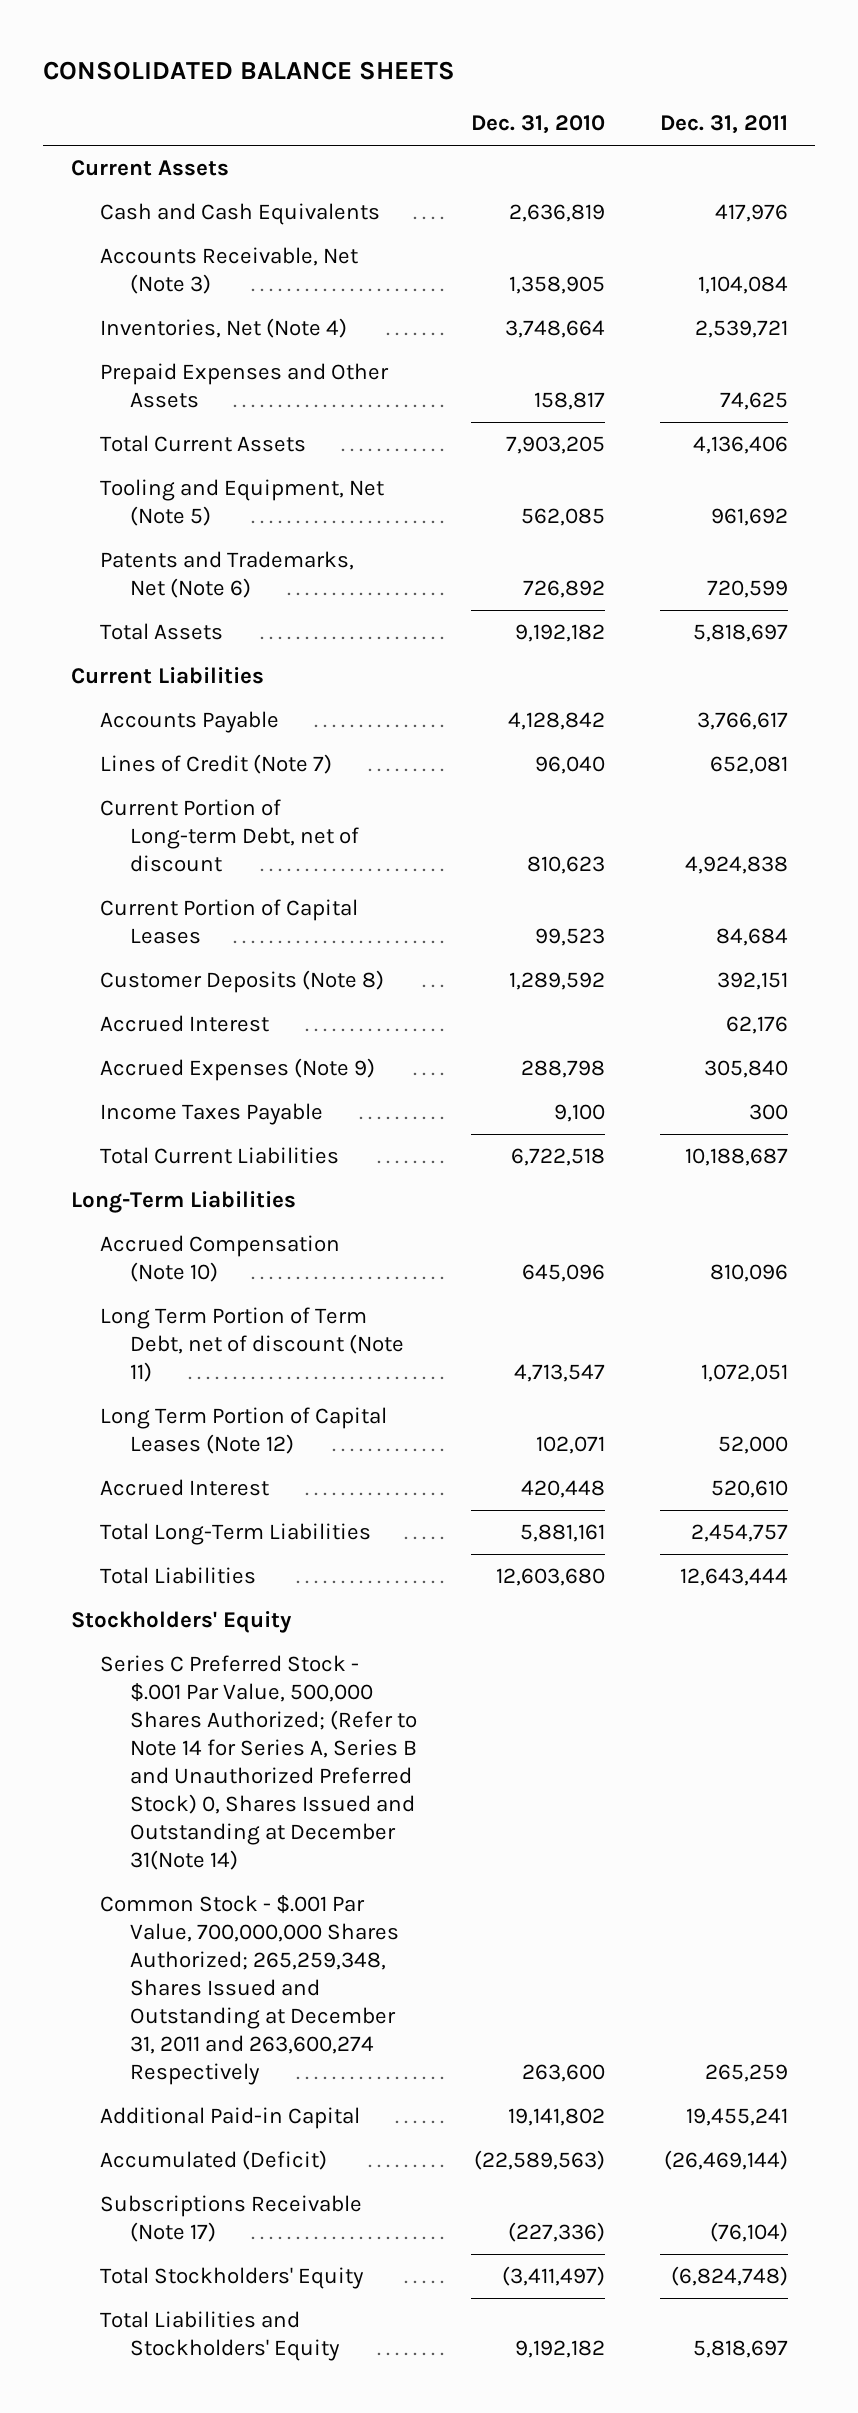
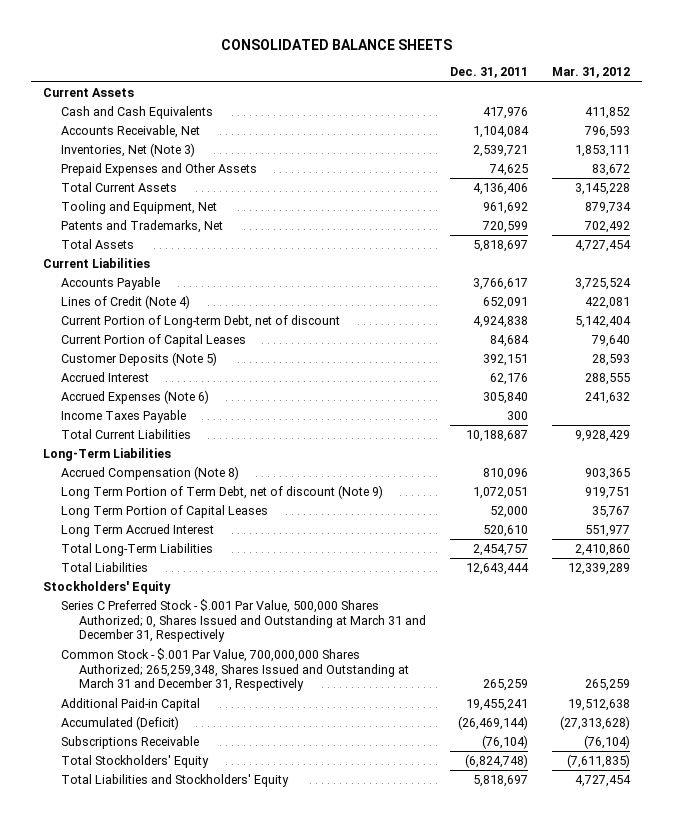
[471,115,606,135] Dec. 31, 2010 -> none
none -> [552,67,631,79] Mar. 31, 2012
[100,247,359,295] Accounts Receivable, Net (Note 3) -> [61,125,201,139] Accounts Receivable, Net
[100,318,348,339] Inventories, Net (Note 4) -> [61,143,196,158] Inventories, Net (Note 3)
[100,479,385,527] Tooling and Equipment, Net (Note 5) -> [61,201,218,215] Tooling and Equipment, Net
[100,551,355,599] Patents and Trademarks, Net (Note 6) -> [61,220,224,234] Patents and Trademarks, Net
[100,754,333,775] Lines of Credit (Note 7) -> [61,295,191,310] Lines of Credit (Note 4)
[709,756,788,775] 652,081 -> [483,297,529,310] 652,091
[100,970,385,994] Customer Deposits (Note 8) -> [61,352,218,367] Customer Deposits (Note 5)
[100,1058,376,1082] Accrued Expenses (Note 9) -> [61,390,210,405] Accrued Expenses (Note 6)
[100,1235,341,1283] Accrued Compensation (Note 10) -> [61,466,240,481] Accrued Compensation (Note 8)
[100,1307,405,1383] Long Term Portion of Term Debt, net of discount (Note 11) -> [61,485,384,500] Long Term Portion of Term Debt, net of discount (Note 9)
[100,1407,388,1455] Long Term Portion of Capital Leases (Note 12) -> [61,505,269,519] Long Term Portion of Capital Leases
[100,1479,270,1497] Accrued Interest -> [61,524,215,538] Long Term Accrued Interest
[100,1655,418,1871] Series C Preferred Stock - $.001 Par Value, 500,000 Shares Authorized; (Refer to Note 14 for Series A, Series B and Unauthorized Preferred Stock) 0, Shares Issued and Outstanding at December 31(Note 14) -> [61,599,427,643] Series C Preferred Stock - $.001 Par Value, 500,000 Shares Authorized; 0, Shares Issued and Outstanding at March 31 and December 31, Respectively
[100,1895,400,2086] Common Stock - $.001 Par Value, 700,000,000 Shares Authorized; 265,259,348, Shares Issued and Outstanding at December 31, 2011 and 263,600,274 Respectively -> [61,648,410,692] Common Stock - $.001 Par Value, 700,000,000 Shares Authorized; 265,259,348, Shares Issued and Outstanding at March 31 and December 31, Respectively
[100,2195,363,2243] Subscriptions Receivable (Note 17) -> [61,736,200,750] Subscriptions Receivable

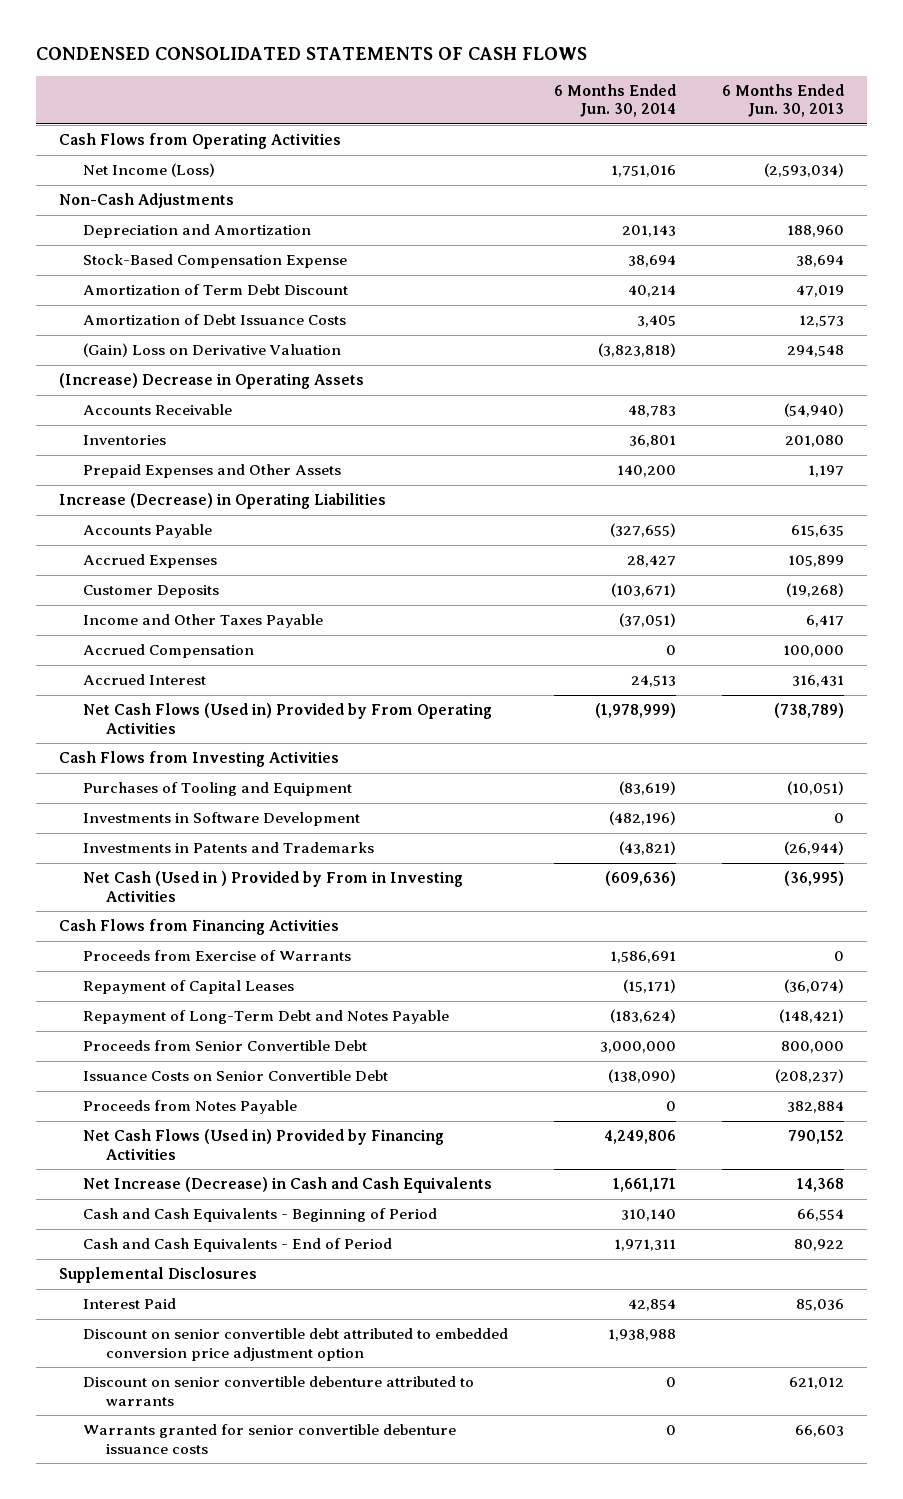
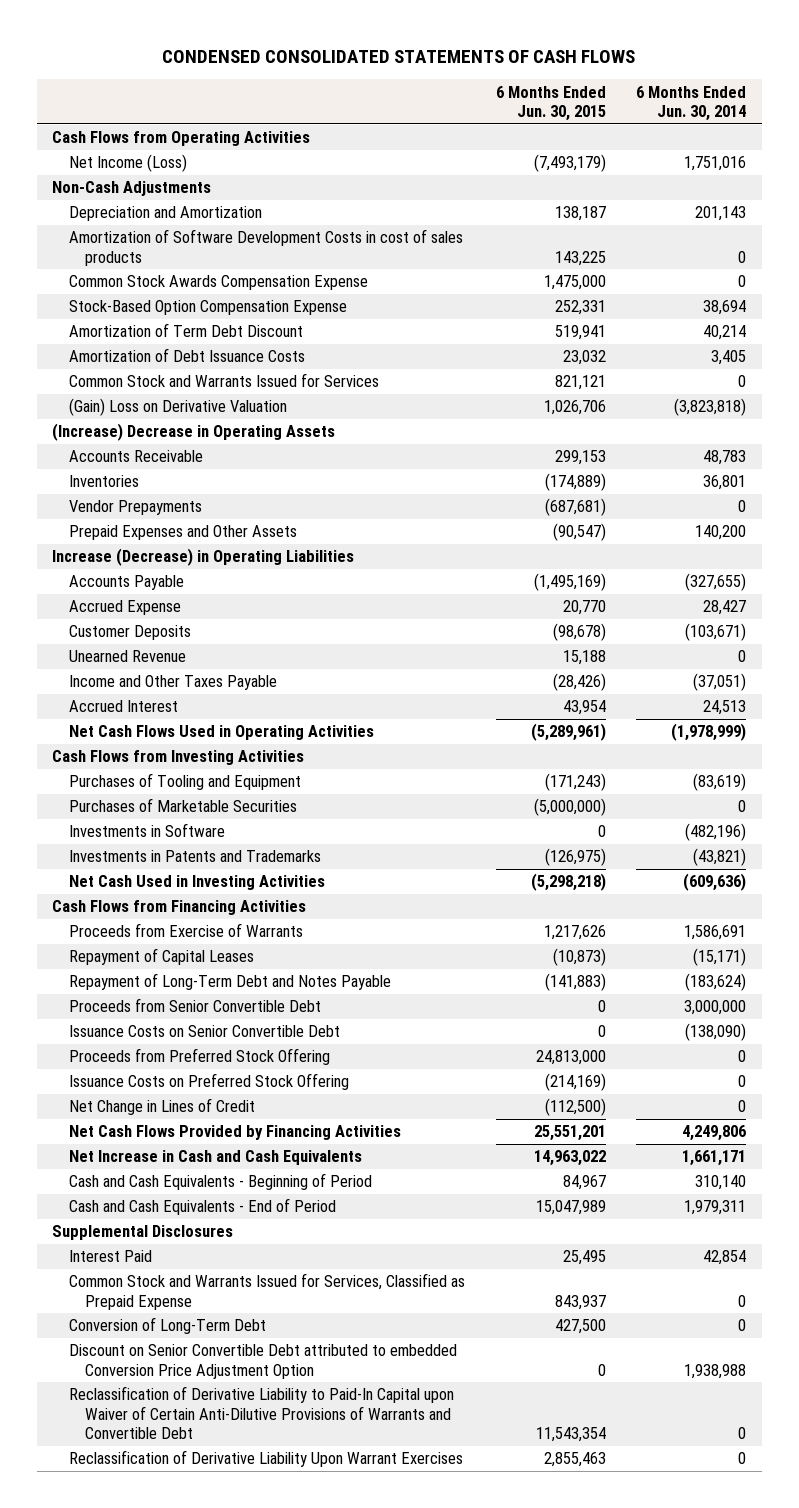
[721,83,844,118] 6 Months Ended Jun. 30, 2013 -> none
none -> [495,85,606,122] 6 Months Ended Jun. 30, 2015
none -> [68,229,463,266] Amortization of Software Development Costs in cost of sales products
none -> [68,275,368,291] Common Stock Awards Compensation Expense
[82,254,347,269] Stock-Based Compensation Expense -> [68,300,347,316] Stock-Based Option Compensation Expense
none -> [68,373,379,388] Common Stock and Warrants Issued for Services
none -> [68,500,202,516] Vendor Prepayments
[82,554,217,569] Accrued Expenses -> [68,600,181,616] Accrued Expense
none -> [68,650,186,663] Unearned Revenue
[82,644,254,659] Accrued Compensation -> none
[82,703,492,734] Net Cash Flows (Used in) Provided by From Operating Activities -> [68,725,374,741] Net Cash Flows Used in Operating Activities
none -> [68,798,297,813] Purchases of Marketable Securities
[82,812,360,827] Investments in Software Development -> [68,823,225,838] Investments in Software
[82,871,463,902] Net Cash (Used in ) Provided by From in Investing Activities -> [68,875,325,891] Net Cash Used in Investing Activities
[82,1100,297,1115] Proceeds from Notes Payable -> none
none -> [68,1048,330,1066] Proceeds from Preferred Stock Offering
none -> [68,1073,349,1091] Issuance Costs on Preferred Stock Offering
none -> [68,1098,255,1116] Net Change in Lines of Credit
[82,1129,444,1160] Net Cash Flows (Used in) Provided by Financing Activities -> [68,1125,401,1141] Net Cash Flows Provided by Financing Activities
[82,1177,492,1194] Net Increase (Decrease) in Cash and Cash Equivalents -> [68,1150,362,1166] Net Increase in Cash and Cash Equivalents
[613,1239,676,1252] 1,971,311 -> [684,1200,747,1216] 1,979,311
[82,1376,474,1406] Discount on senior convertible debenture attributed to warrants -> none
[82,1424,456,1454] Warrants granted for senior convertible debenture issuance costs -> none
none -> [68,1273,465,1310] Common Stock and Warrants Issued for Services, Classified as Prepaid Expense
none -> [68,1317,266,1335] Conversion of Long-Term Debt
[82,1328,508,1361] Discount on senior convertible debt attributed to embedded conversion price adjustment option -> [68,1344,457,1379] Discount on Senior Convertible Debt attributed to embedded Conversion Price Adjustment Option
none -> [68,1386,454,1440] Reclassification of Derivative Liability to Paid-In Capital upon Waiver of Certain Anti-Dilutive Provisions of Warrants and Convertible Debt
none -> [68,1450,463,1468] Reclassification of Derivative Liability Upon Warrant Exercises

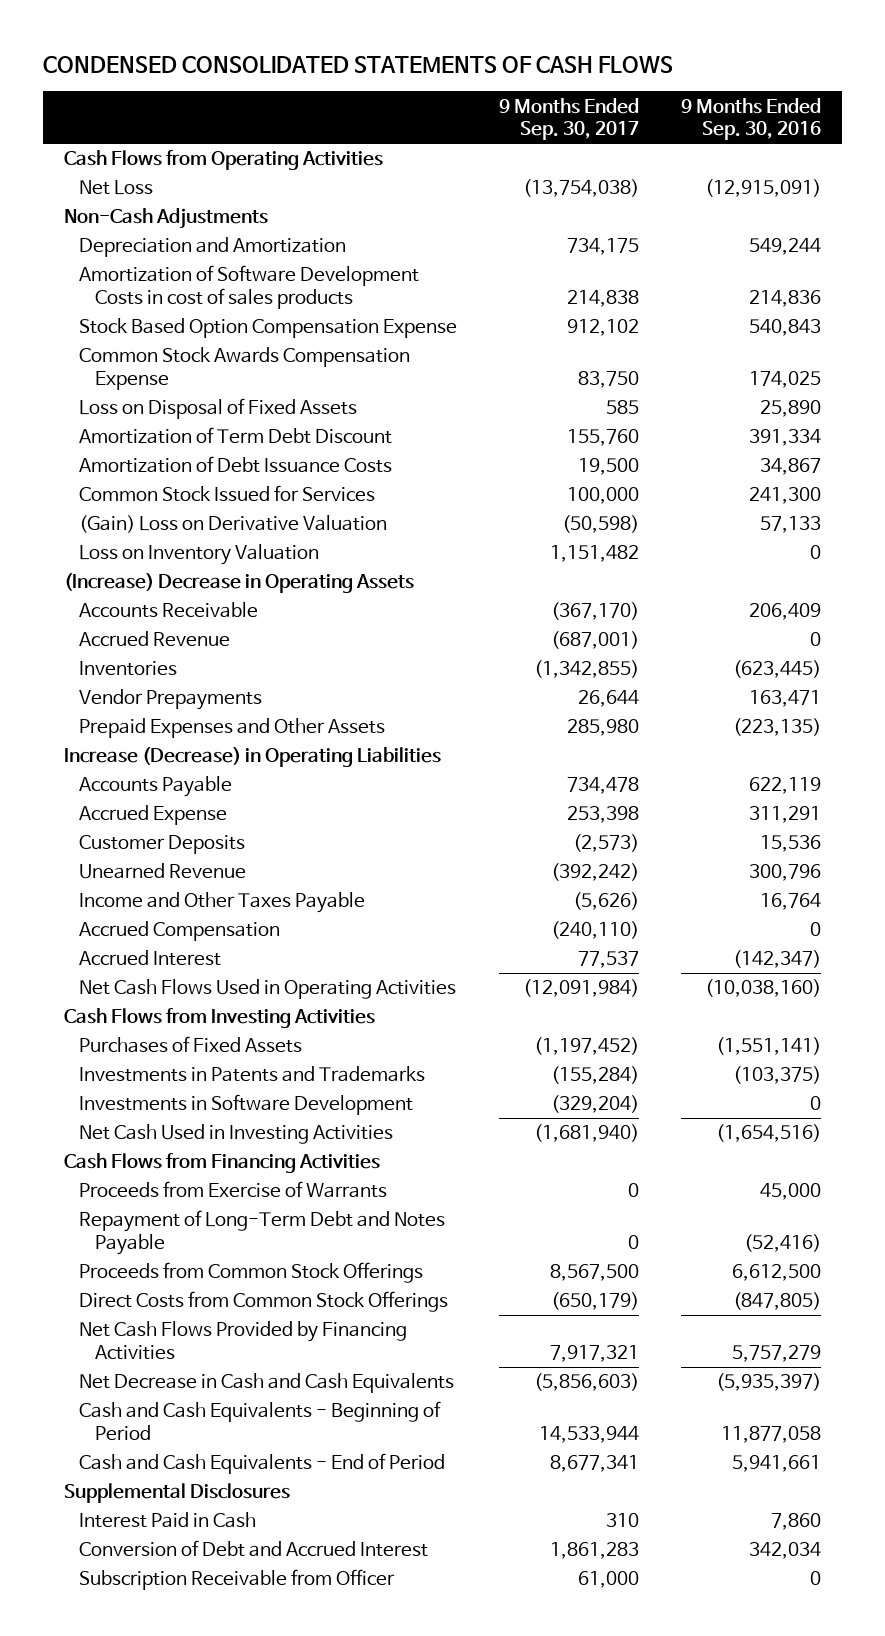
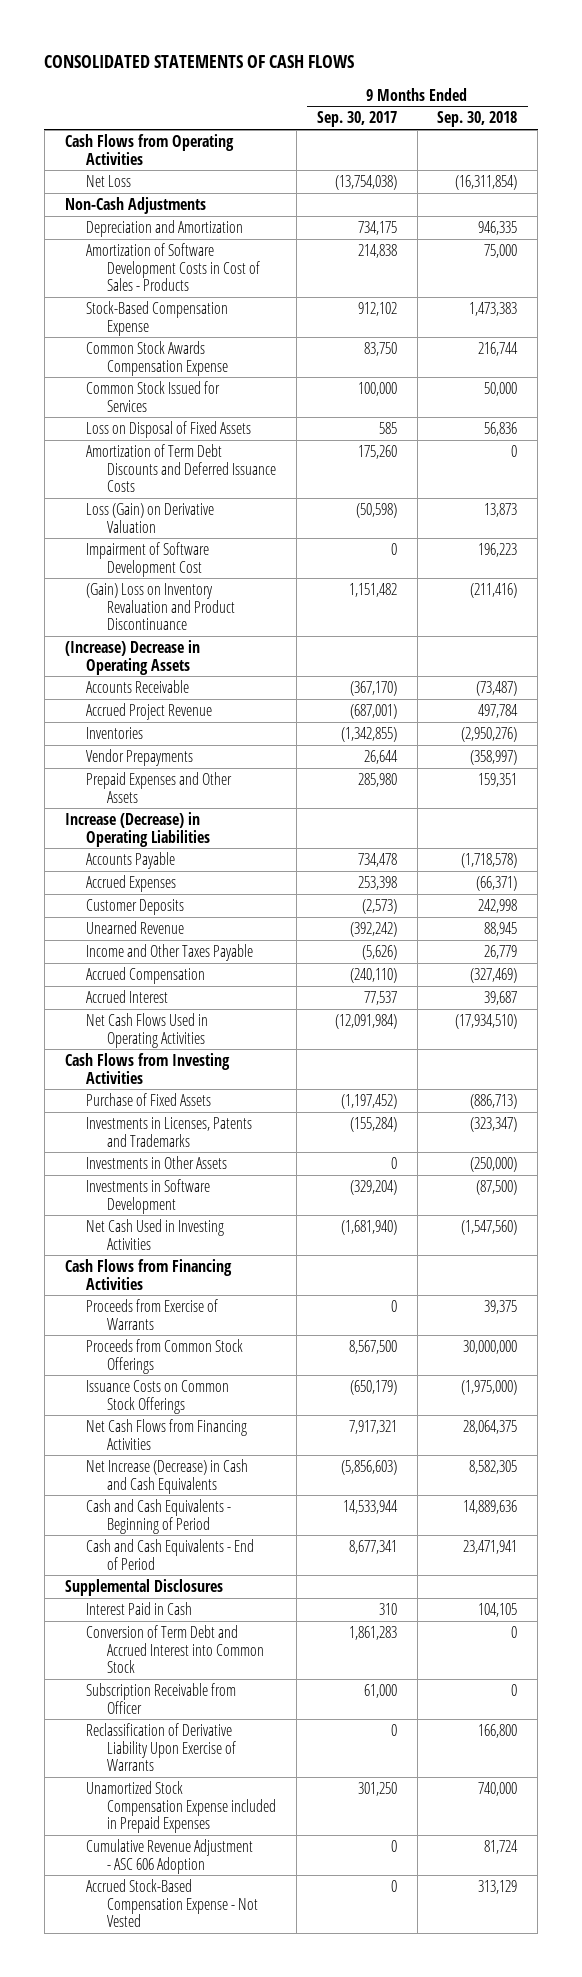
[43,56,674,74] CONDENSED CONSOLIDATED STATEMENTS OF CASH FLOWS -> [44,55,355,69] CONSOLIDATED STATEMENTS OF CASH FLOWS
[680,97,821,141] 9 Months Ended Sep. 30, 2016 -> none
none -> [437,111,518,128] Sep. 30, 2018
[79,265,420,309] Amortization of Software Development Costs in cost of sales products -> [85,242,260,292] Amortization of Software Development Costs in Cost of Sales - Products
[79,318,458,339] Stock Based Option Compensation Expense -> [85,300,228,336] Stock-Based Compensation Expense
[79,427,393,445] Amortization of Term Debt Discount -> none
[79,456,393,474] Amortization of Debt Issuance Costs -> none
[79,398,358,420] Loss on Disposal of Fixed Assets -> [85,420,251,438] Loss on Disposal of Fixed Assets
none -> [85,443,276,493] Amortization of Term Debt Discounts and Deferred Issuance Costs
[79,515,388,534] (Gain) Loss on Derivative Valuation -> [85,502,214,533] Loss (Gain) on Derivative Valuation
none -> [85,541,209,577] Impairment of Software Development Cost
[79,544,320,566] Loss on Inventory Valuation -> [85,582,235,631] (Gain) Loss on Inventory Revaluation and Product Discontinuance
[79,631,231,648] Accrued Revenue -> [85,702,212,720] Accrued Project Revenue
[79,805,228,826] Accrued Expense -> [85,874,176,892] Accrued Expenses
[79,1036,303,1054] Purchases of Fixed Assets -> [85,1092,211,1106] Purchase of Fixed Assets
[79,1066,426,1083] Investments in Patents and Trademarks -> [85,1116,252,1147] Investments in Licenses, Patents and Trademarks
none -> [85,1155,227,1169] Investments in Other Assets
[79,1210,446,1255] Repayment of Long-Term Debt and Notes Payable -> none
[79,1291,449,1313] Direct Costs from Common Stock Offerings -> [85,1379,229,1414] Issuance Costs on Common Stock Offerings
[79,1321,408,1360] Net Cash Flows Provided by Financing Activities -> [85,1418,247,1450] Net Cash Flows from Financing Activities
[79,1373,455,1394] Net Decrease in Cash and Cash Equivalents -> [85,1458,248,1494] Net Increase (Decrease) in Cash and Cash Equivalents
[79,1540,429,1558] Conversion of Debt and Accrued Interest -> [85,1624,264,1674] Conversion of Term Debt and Accrued Interest into Common Stock
none -> [85,1722,236,1772] Reclassification of Derivative Liability Upon Exercise of Warrants
none -> [85,1780,276,1834] Unamortized Stock Compensation Expense included in Prepaid Expenses
none -> [85,1838,253,1874] Cumulative Revenue Adjustment - ASC 606 Adoption
none -> [85,1878,258,1928] Accrued Stock-Based Compensation Expense - Not Vested

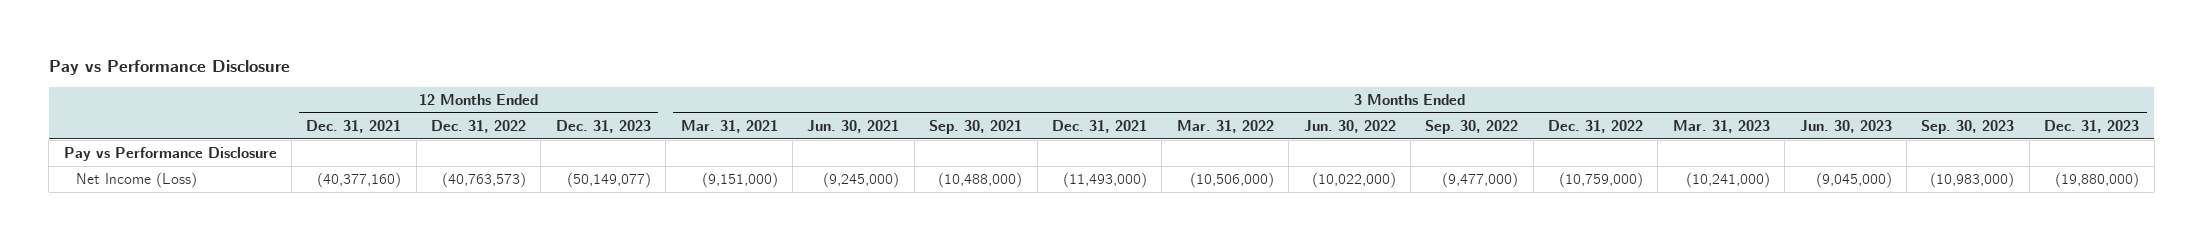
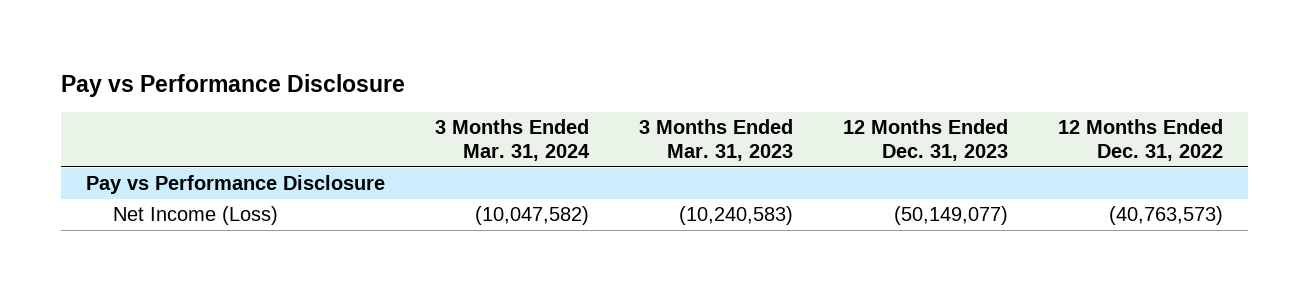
[306,119,402,133] Dec. 31, 2021 -> none
[680,119,778,133] Mar. 31, 2021 -> none
[807,119,900,133] Jun. 30, 2021 -> none
[929,119,1023,134] Sep. 30, 2021 -> none
[1051,119,1147,133] Dec. 31, 2021 -> none
[1176,119,1274,133] Mar. 31, 2022 -> none
[1303,119,1396,133] Jun. 30, 2022 -> none
[1425,119,1519,134] Sep. 30, 2022 -> none
[1548,119,1644,133] Dec. 31, 2022 -> none
[1799,119,1892,133] Jun. 30, 2023 -> none
[1921,119,2015,134] Sep. 30, 2023 -> none
[2044,119,2140,133] Dec. 31, 2023 -> none
none -> [435,119,591,161] 3 Months Ended Mar. 31, 2024
[1685,172,1770,189] (10,241,000) -> [679,206,794,226] (10,240,583)

